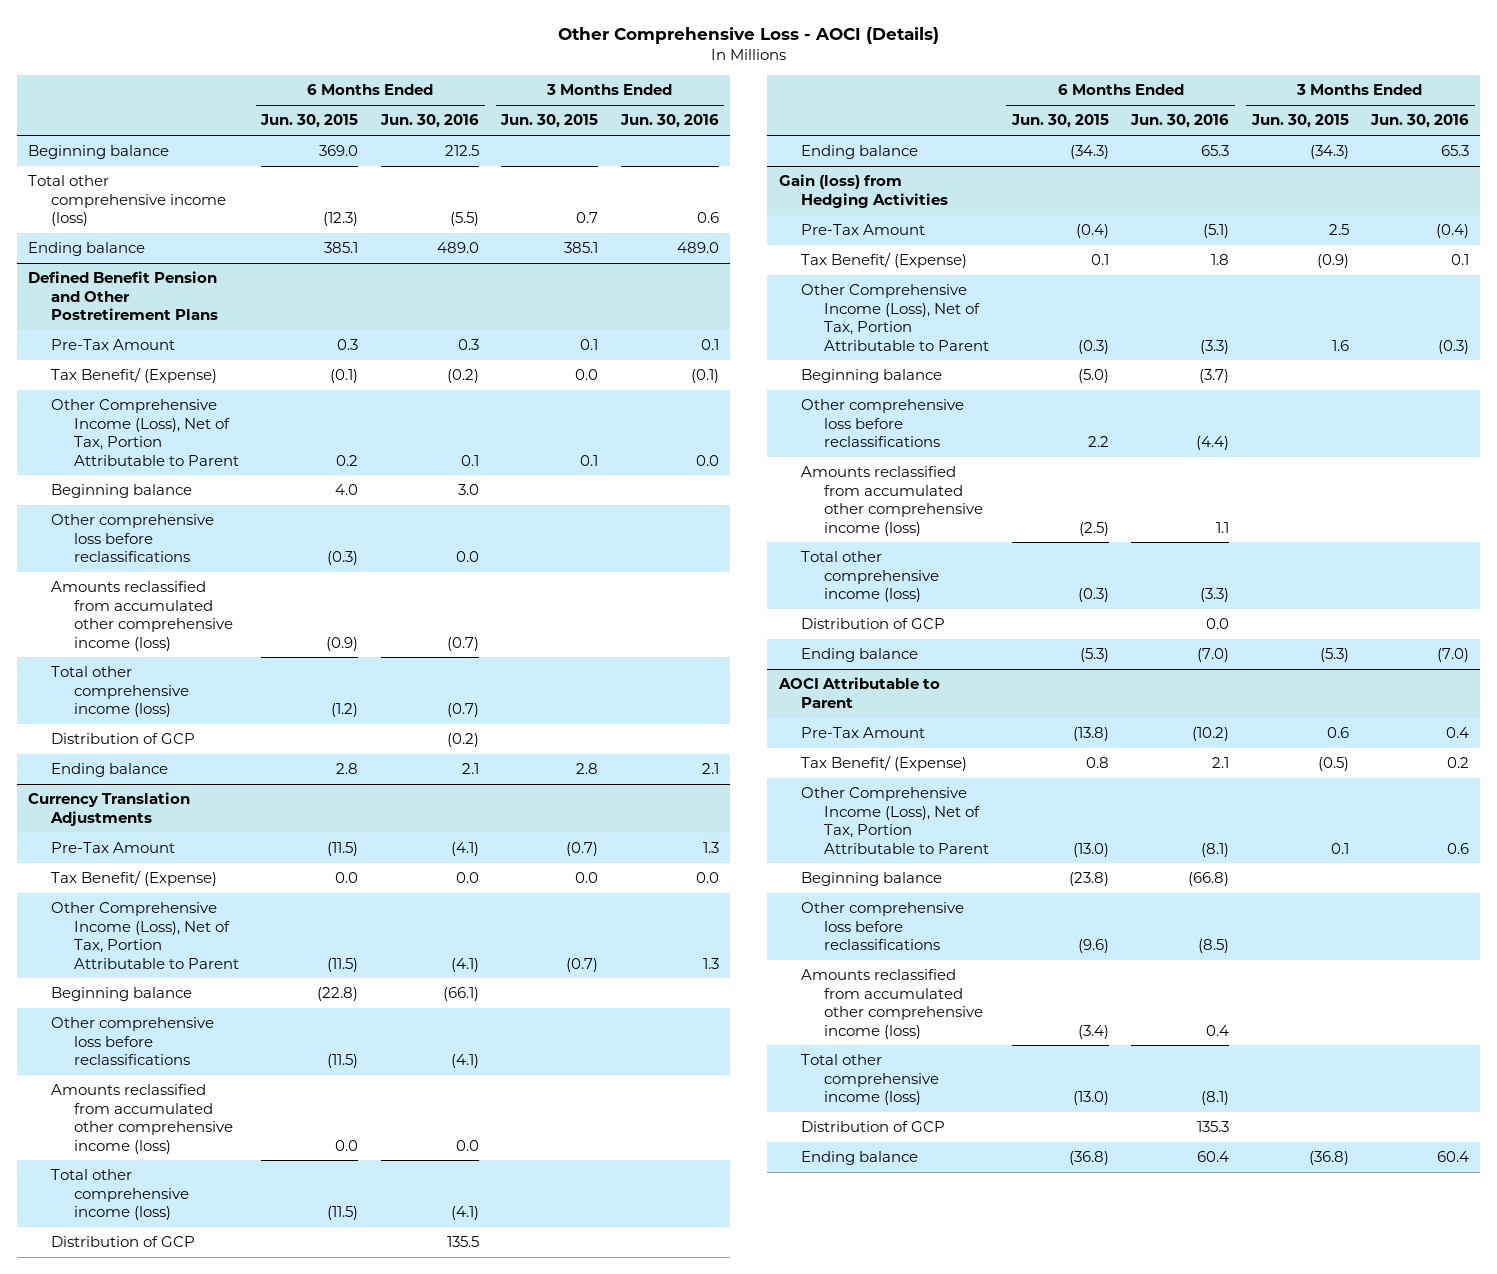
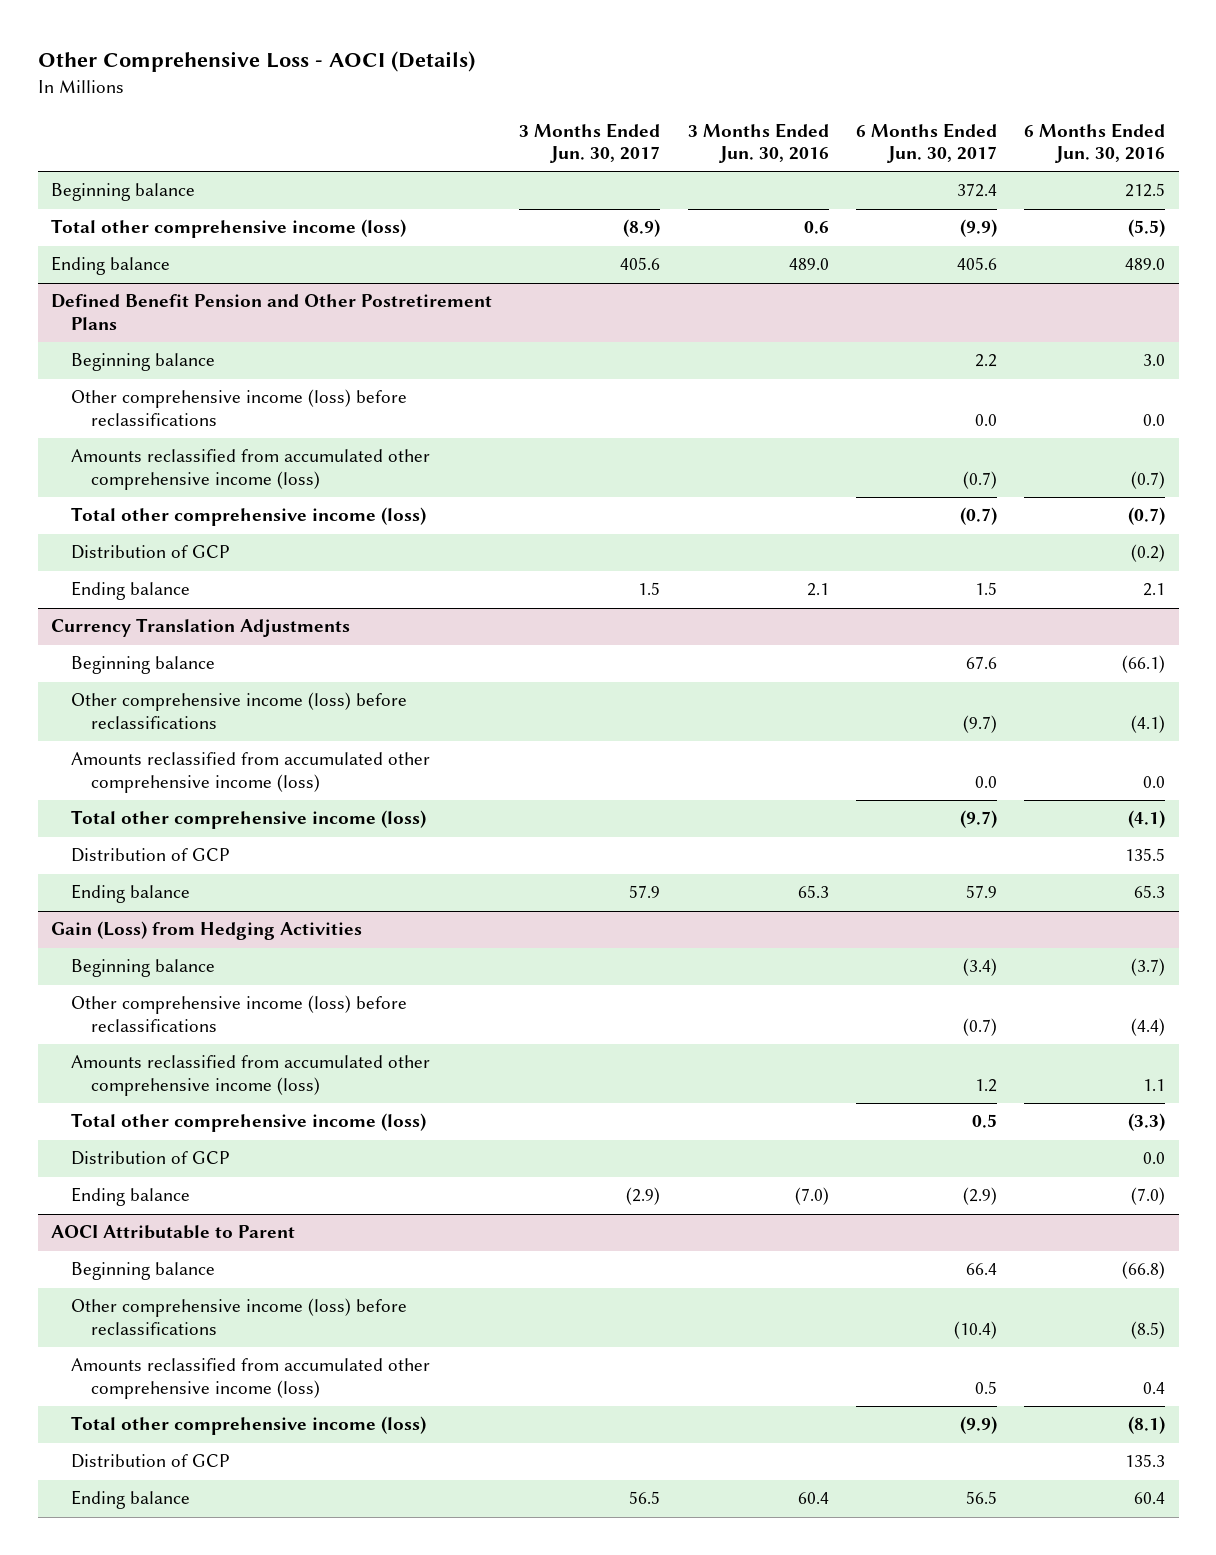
[260,114,359,129] Jun. 30, 2015 -> none
[500,114,599,129] Jun. 30, 2015 -> none
none -> [519,122,661,164] 3 Months Ended Jun. 30, 2017
none -> [855,122,997,164] 6 Months Ended Jun. 30, 2017
[51,339,176,351] Pre-Tax Amount -> none
[51,367,218,384] Tax Benefit/ (Expense) -> none
[51,399,239,466] Other Comprehensive Income (Loss), Net of Tax, Portion Attributable to Parent -> none
[51,514,215,563] Other comprehensive loss before reclassifications -> [70,389,407,427] Other comprehensive income (loss) before reclassifications
[51,842,176,854] Pre-Tax Amount -> none
[51,870,218,887] Tax Benefit/ (Expense) -> none
[51,902,239,969] Other Comprehensive Income (Loss), Net of Tax, Portion Attributable to Parent -> none
[51,1017,215,1066] Other comprehensive loss before reclassifications -> [70,692,407,730] Other comprehensive income (loss) before reclassifications
[801,224,926,236] Pre-Tax Amount -> none
[801,252,968,269] Tax Benefit/ (Expense) -> none
[801,284,990,351] Other Comprehensive Income (Loss), Net of Tax, Portion Attributable to Parent -> none
[778,174,949,208] Gain (loss) from Hedging Activities -> [51,921,363,941] Gain (Loss) from Hedging Activities
[801,399,965,448] Other comprehensive loss before reclassifications -> [70,995,407,1033] Other comprehensive income (loss) before reclassifications
[801,727,926,739] Pre-Tax Amount -> none
[801,755,968,772] Tax Benefit/ (Expense) -> none
[801,787,990,854] Other Comprehensive Income (Loss), Net of Tax, Portion Attributable to Parent -> none
[801,902,965,951] Other comprehensive loss before reclassifications -> [70,1298,407,1336] Other comprehensive income (loss) before reclassifications

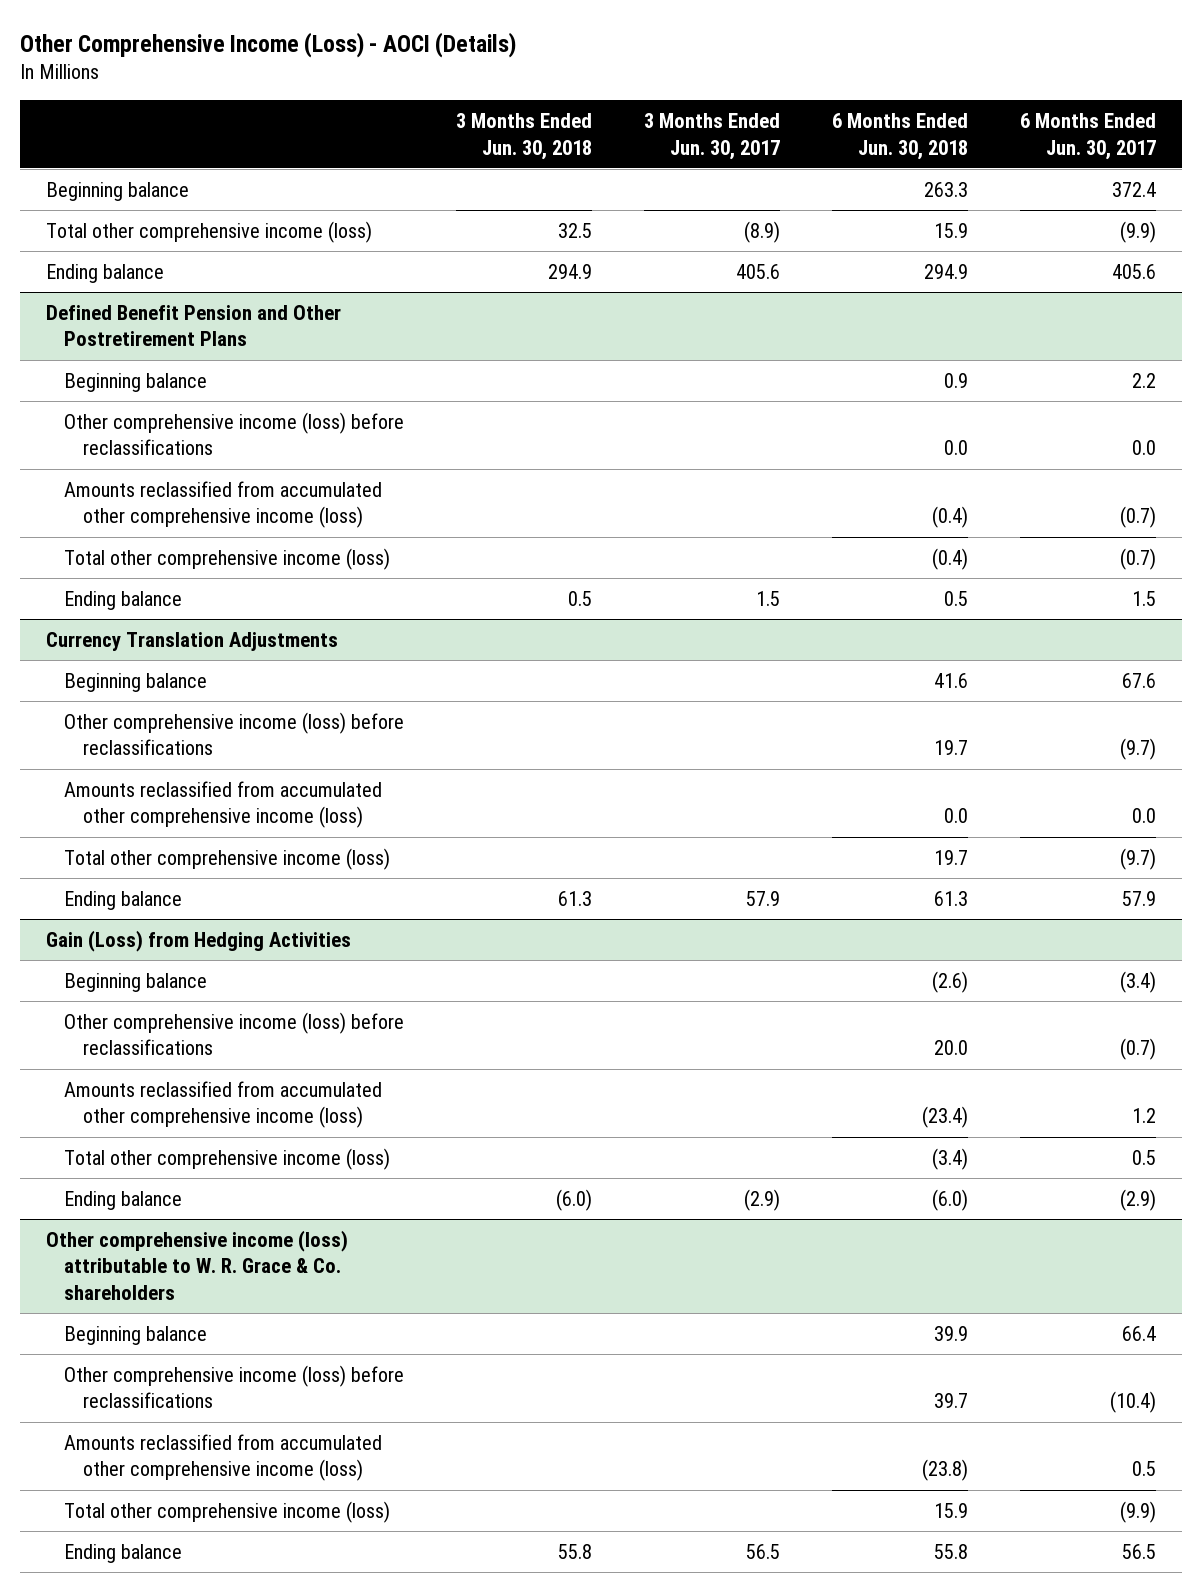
[37,51,475,73] Other Comprehensive Loss - AOCI (Details) -> [19,31,516,58] Other Comprehensive Income (Loss) - AOCI (Details)
[687,122,829,164] 3 Months Ended Jun. 30, 2016 -> none
[1023,122,1165,164] 6 Months Ended Jun. 30, 2016 -> none
none -> [456,112,593,160] 3 Months Ended Jun. 30, 2018
none -> [832,112,969,160] 6 Months Ended Jun. 30, 2018
[70,545,230,560] Distribution of GCP -> none
[70,848,230,863] Distribution of GCP -> none
[70,1151,230,1166] Distribution of GCP -> none
[51,1225,296,1240] AOCI Attributable to Parent -> [45,1229,348,1301] Other comprehensive income (loss) attributable to W. R. Grace & Co. shareholders
[70,1454,230,1469] Distribution of GCP -> none

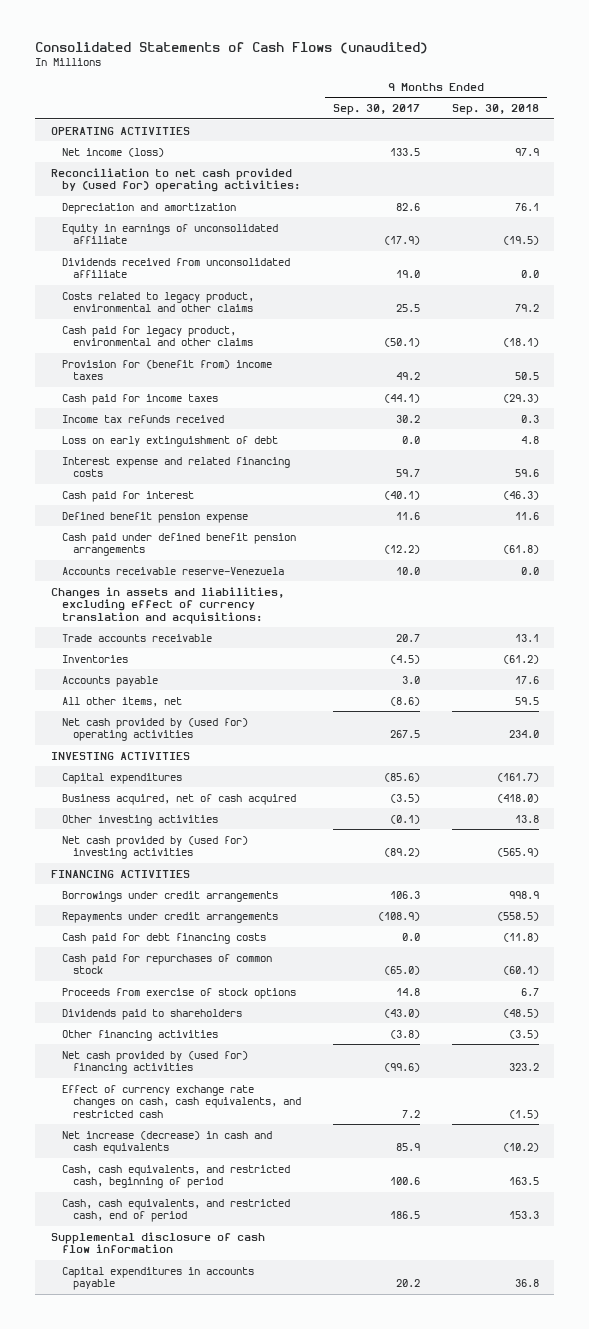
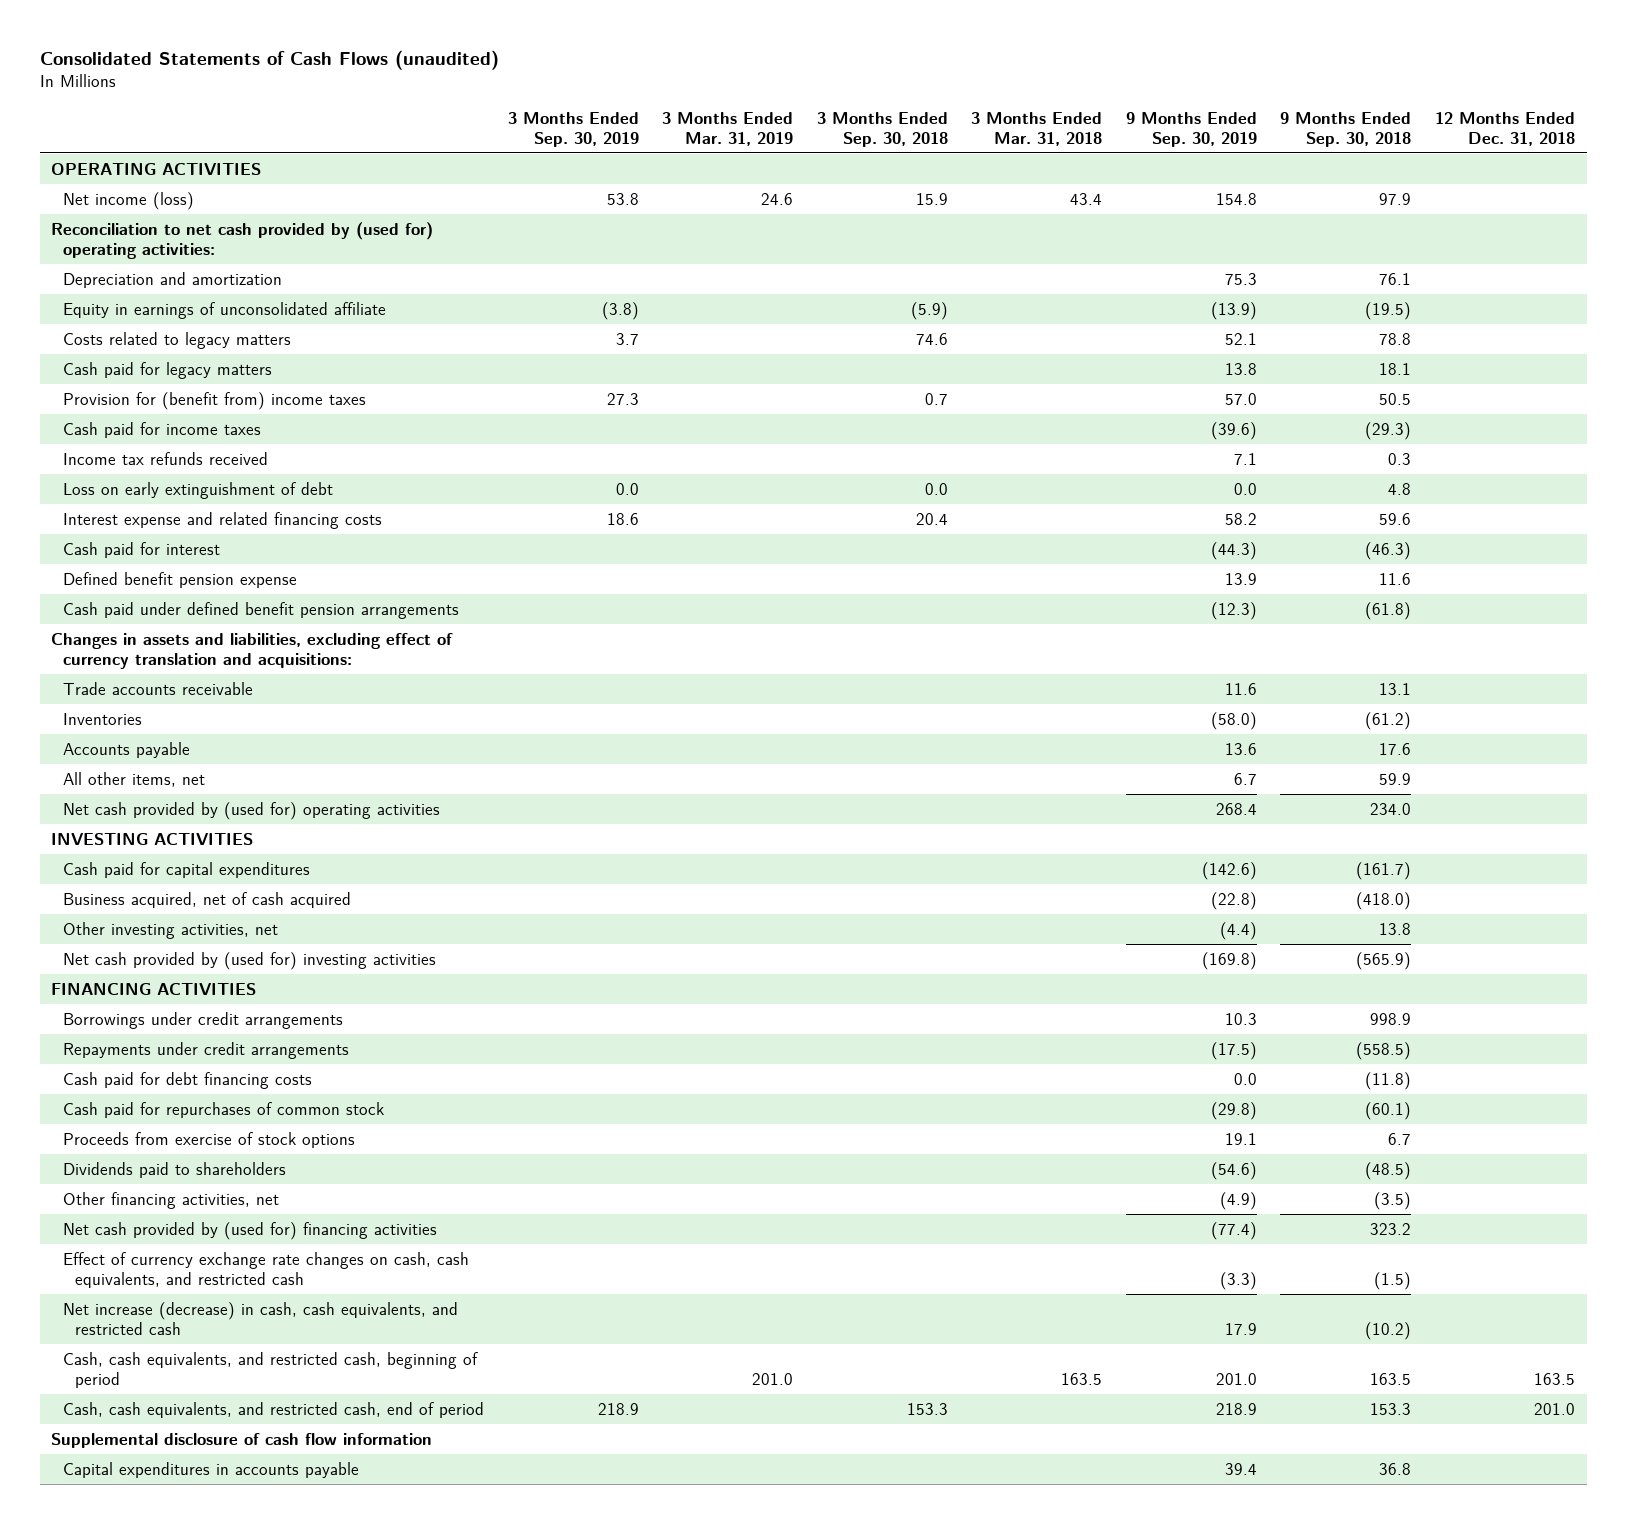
[332,104,420,116] Sep. 30, 2017 -> none
none -> [507,111,639,147] 3 Months Ended Sep. 30, 2019
none -> [662,111,794,146] 3 Months Ended Mar. 31, 2019
none -> [816,111,948,147] 3 Months Ended Sep. 30, 2018
none -> [971,111,1103,146] 3 Months Ended Mar. 31, 2018
none -> [1125,111,1257,147] 9 Months Ended Sep. 30, 2019
none -> [1434,111,1575,146] 12 Months Ended Dec. 31, 2018
[61,257,290,279] Dividends received from unconsolidated affiliate -> none
[61,291,254,313] Costs related to legacy product, environmental and other claims -> none
[61,325,254,347] Cash paid for legacy product, environmental and other claims -> none
none -> [63,331,292,349] Costs related to legacy matters
none -> [63,361,273,379] Cash paid for legacy matters
[61,566,284,575] Accounts receivable reserve-Venezuela -> none
[514,696,539,705] 59.5 -> [1379,772,1412,785] 59.9
[61,772,182,784] Capital expenditures -> [63,861,311,878] Cash paid for capital expenditures
[61,814,218,826] Other investing activities -> [63,921,279,939] Other investing activities, net
[61,1029,218,1041] Other financing activities -> [63,1191,280,1209] Other financing activities, net
[61,1130,272,1155] Net increase (decrease) in cash and cash equivalents -> [63,1301,459,1335] Net increase (decrease) in cash, cash equivalents, and restricted cash

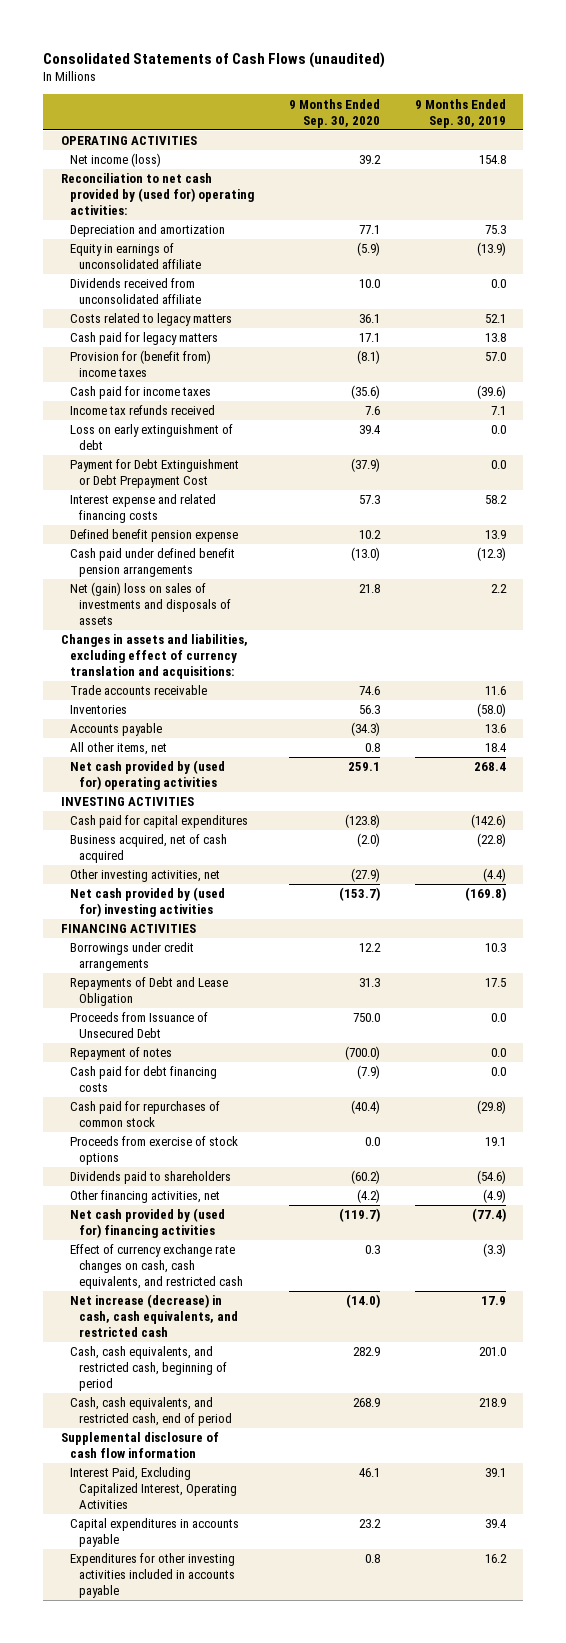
[507,111,639,147] 3 Months Ended Sep. 30, 2019 -> none
[662,111,794,146] 3 Months Ended Mar. 31, 2019 -> none
[816,111,948,147] 3 Months Ended Sep. 30, 2018 -> none
[971,111,1103,146] 3 Months Ended Mar. 31, 2018 -> none
[1280,111,1412,147] 9 Months Ended Sep. 30, 2018 -> none
[1434,111,1575,146] 12 Months Ended Dec. 31, 2018 -> none
none -> [288,98,380,128] 9 Months Ended Sep. 30, 2020
none -> [70,278,202,305] Dividends received from unconsolidated affiliate
none -> [70,459,240,489] Payment for Debt Extinguishment or Debt Prepayment Cost
[63,541,221,558] Cash paid for interest -> none
none -> [70,582,232,626] Net (gain) loss on sales of investments and disposals of assets
[1233,772,1257,785] 6.7 -> [484,743,507,753] 18.4
[63,1041,350,1059] Repayments under credit arrangements -> none
none -> [70,977,229,1007] Repayments of Debt and Lease Obligation
none -> [70,1012,209,1039] Proceeds from Issuance of Unsecured Debt
none -> [70,1047,173,1061] Repayment of notes
none -> [70,1467,238,1510] Interest Paid, Excluding Capitalized Interest, Operating Activities
none -> [70,1553,236,1599] Expenditures for other investing activities included in accounts payable

